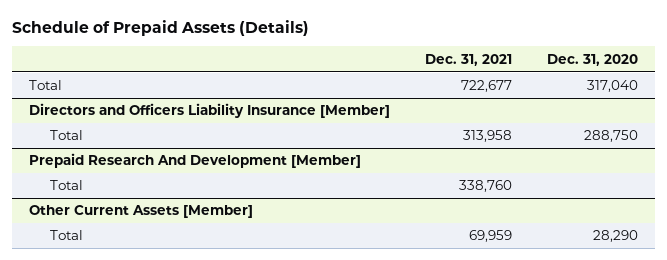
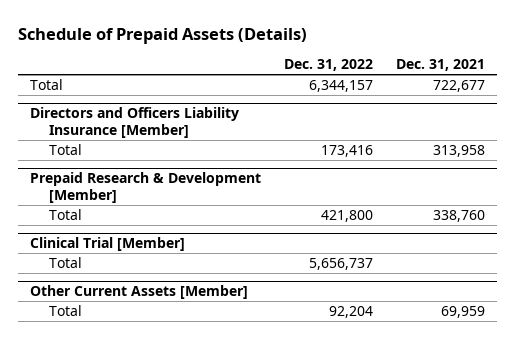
[546,53,638,66] Dec. 31, 2020 -> none
none -> [283,59,373,72] Dec. 31, 2022
[29,153,362,169] Prepaid Research And Development [Member] -> [29,172,261,204] Prepaid Research & Development [Member]
none -> [29,237,185,252] Clinical Trial [Member]
none -> [49,257,83,269] Total

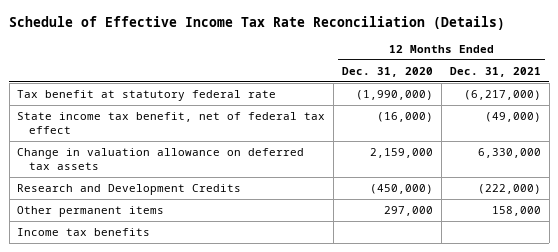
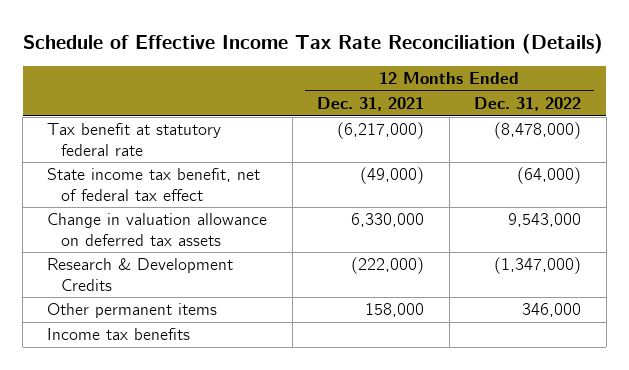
[342,66,434,77] Dec. 31, 2020 -> none
none -> [474,96,582,111] Dec. 31, 2022
[17,184,242,196] Research and Development Credits -> [47,258,234,291] Research & Development Credits

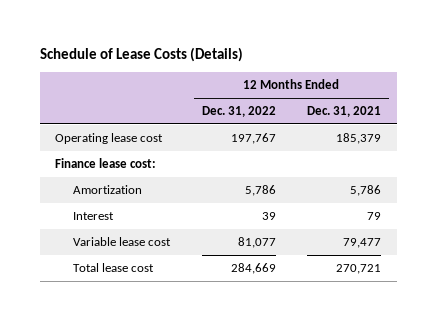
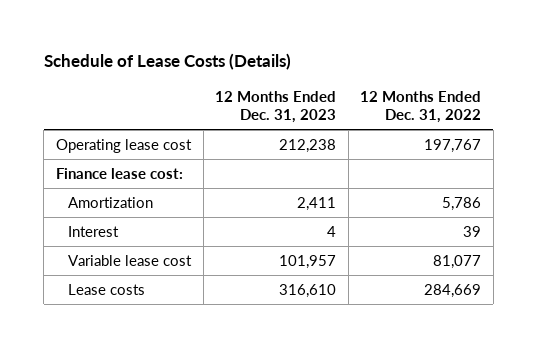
[307,106,382,118] Dec. 31, 2021 -> none
none -> [215,90,337,123] 12 Months Ended Dec. 31, 2023
[73,263,155,273] Total lease cost -> [68,284,146,296] Lease costs

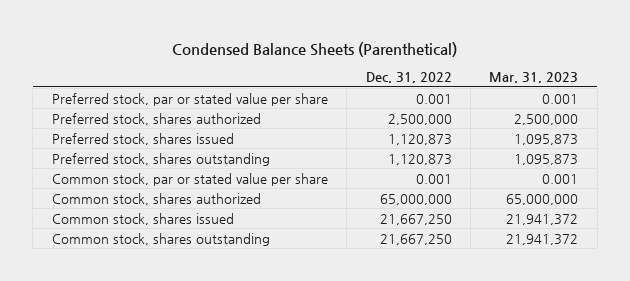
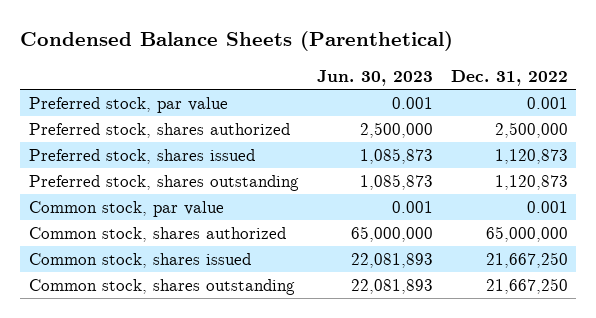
[489,72,579,84] Mar. 31, 2023 -> none
none -> [316,69,433,86] Jun. 30, 2023
[51,92,328,106] Preferred stock, par or stated value per share -> [28,96,228,113] Preferred stock, par value
[51,172,328,186] Common stock, par or stated value per share -> [28,200,224,217] Common stock, par value

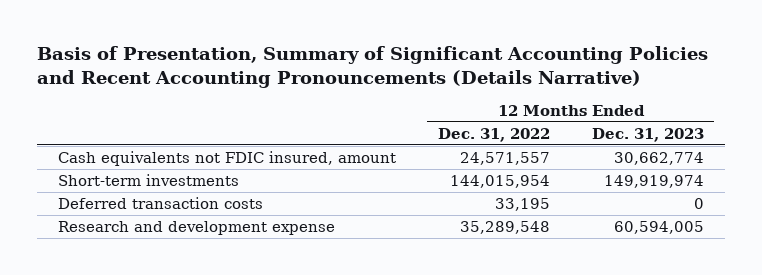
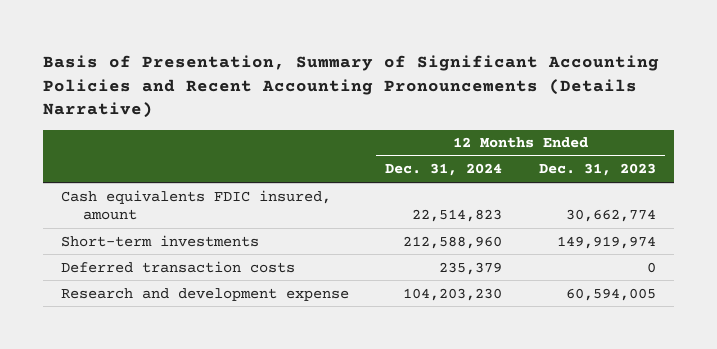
[437,127,550,142] Dec. 31, 2022 -> none
none -> [385,163,503,177] Dec. 31, 2024
[57,150,396,166] Cash equivalents not FDIC insured, amount -> [61,189,332,221] Cash equivalents FDIC insured, amount

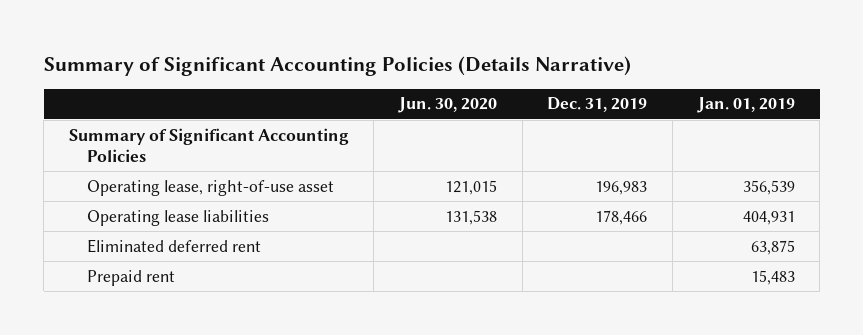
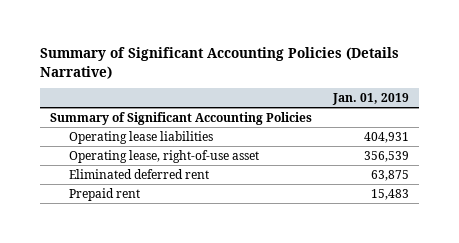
[398,97,498,114] Jun. 30, 2020 -> none
[547,97,648,113] Dec. 31, 2019 -> none
[87,179,335,196] Operating lease, right-of-use asset -> [68,149,259,163] Operating lease, right-of-use asset

